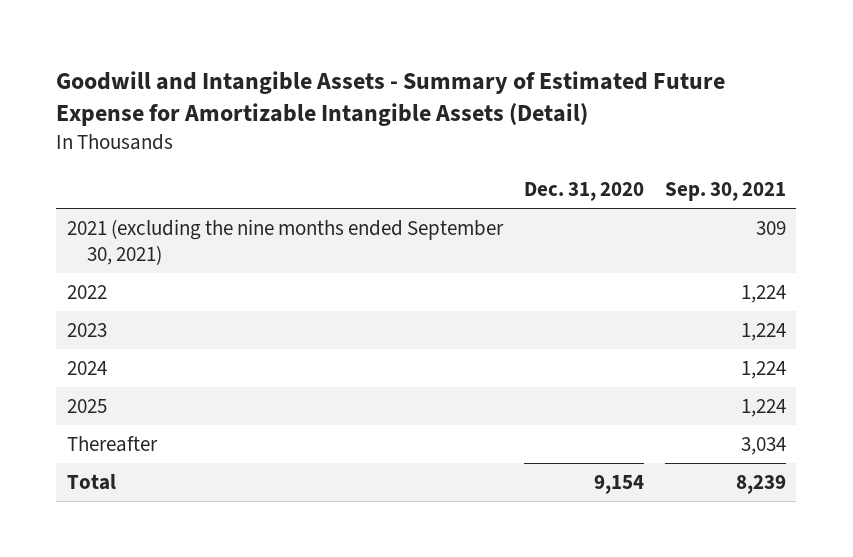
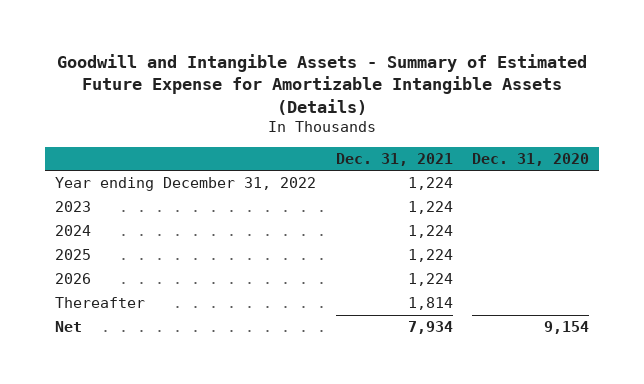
[56,70,726,127] Goodwill and Intangible Assets - Summary of Estimated Future Expense for Amortizable Intangible Assets (Detail) -> [57,53,588,115] Goodwill and Intangible Assets - Summary of Estimated Future Expense for Amortizable Intangible Assets (Details)
[664,182,786,202] Sep. 30, 2021 -> none
none -> [335,152,453,166] Dec. 31, 2021
[66,218,504,265] 2021 (excluding the nine months ended September 30, 2021) -> none
[66,284,107,299] 2022 -> [55,177,317,192] Year ending December 31, 2022
none -> [55,273,92,285] 2026
[66,473,116,490] Total -> [55,321,83,333] Net

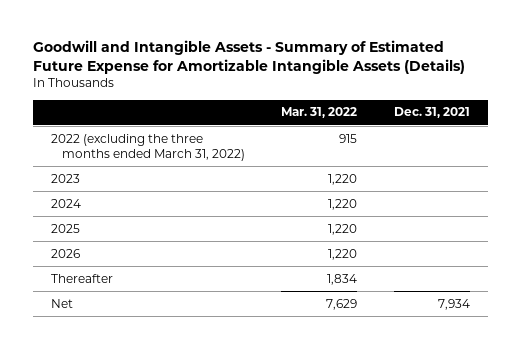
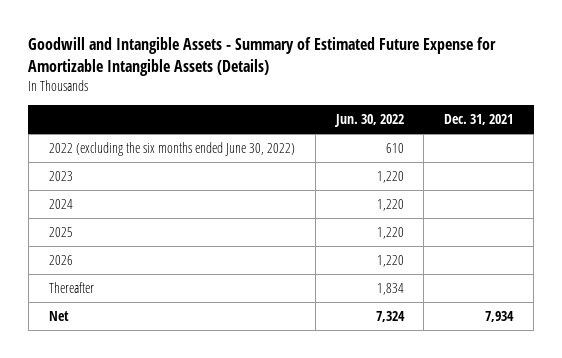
[281,107,358,119] Mar. 31, 2022 -> none
none -> [333,114,404,128] Jun. 30, 2022
[51,133,246,162] 2022 (excluding the three months ended March 31, 2022) -> [48,141,295,156] 2022 (excluding the six months ended June 30, 2022)

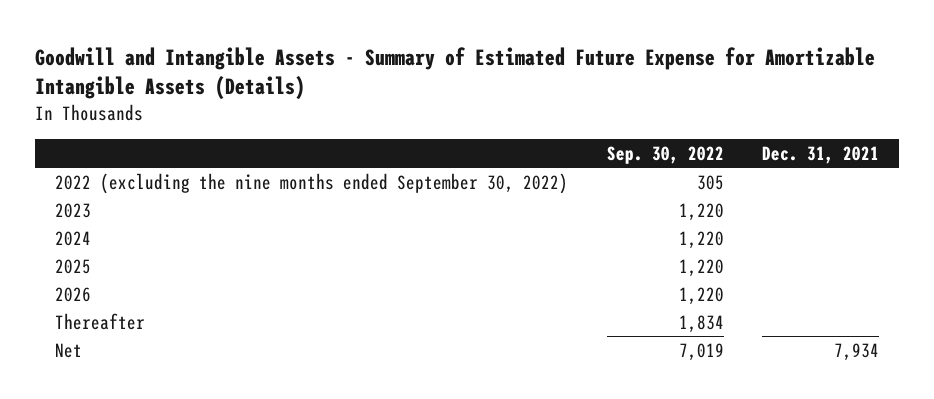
[333,114,404,128] Jun. 30, 2022 -> none
none -> [606,145,724,164] Sep. 30, 2022
[48,141,295,156] 2022 (excluding the six months ended June 30, 2022) -> [54,172,568,194] 2022 (excluding the nine months ended September 30, 2022)

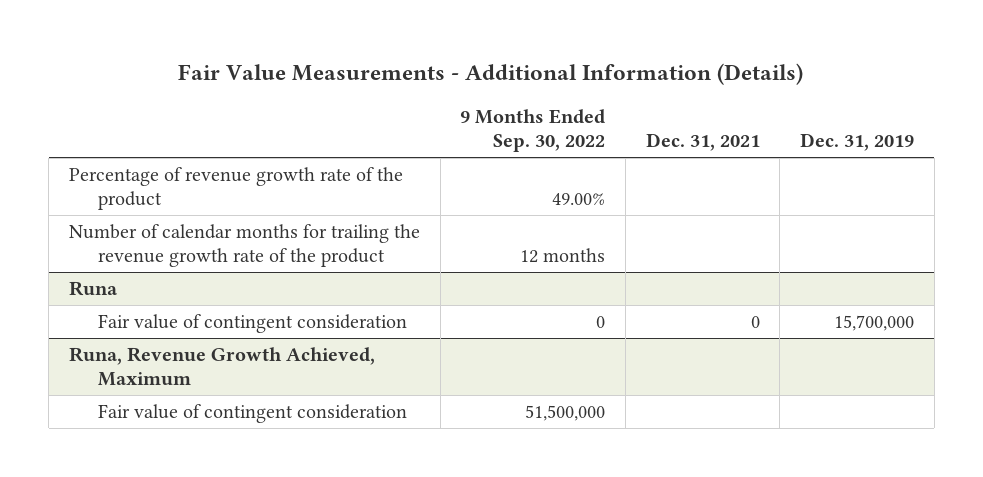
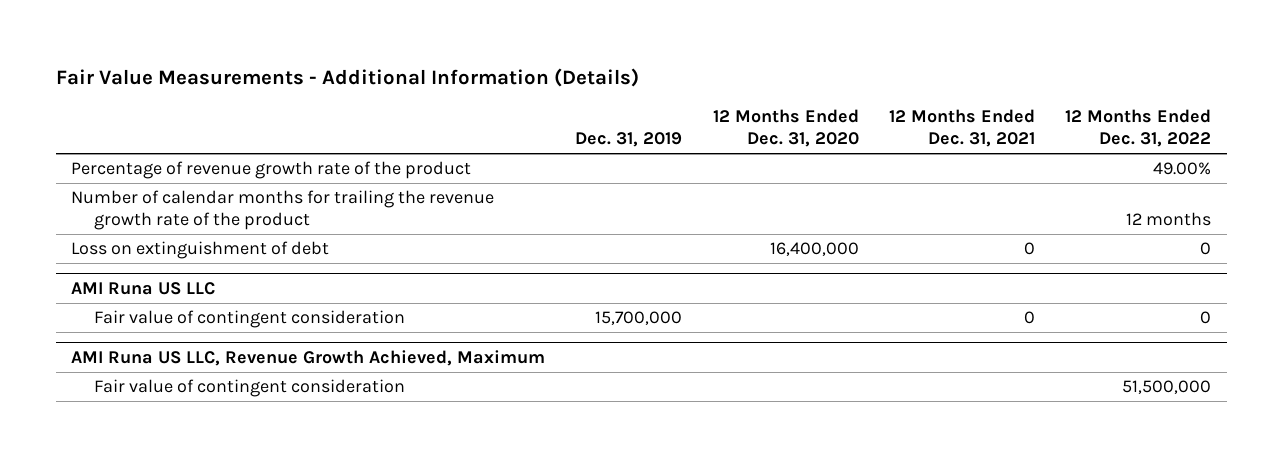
[460,109,606,153] 9 Months Ended Sep. 30, 2022 -> none
[645,133,760,152] Dec. 31, 2021 -> none
none -> [712,109,859,148] 12 Months Ended Dec. 31, 2020
none -> [889,109,1036,148] 12 Months Ended Dec. 31, 2021
none -> [1065,109,1212,148] 12 Months Ended Dec. 31, 2022
none -> [71,241,330,260] Loss on extinguishment of debt
[68,281,118,297] Runa -> [71,282,216,296] AMI Runa US LLC
[68,347,375,387] Runa, Revenue Growth Achieved, Maximum -> [71,350,546,367] AMI Runa US LLC, Revenue Growth Achieved, Maximum

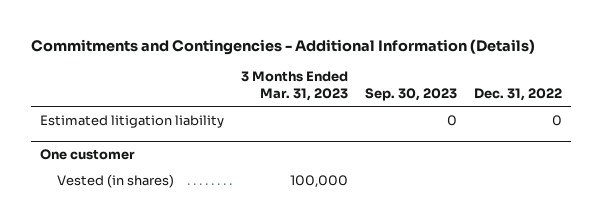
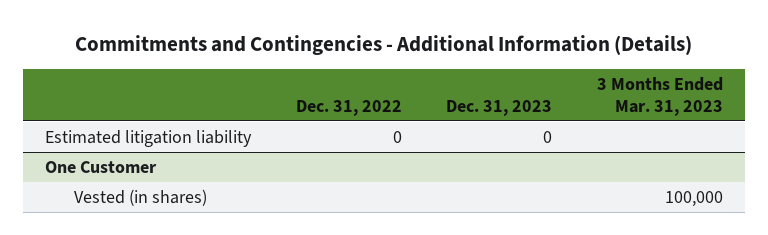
[364,87,457,101] Sep. 30, 2023 -> none
none -> [446,99,553,116] Dec. 31, 2023
[39,148,135,160] One customer -> [45,160,158,173] One Customer

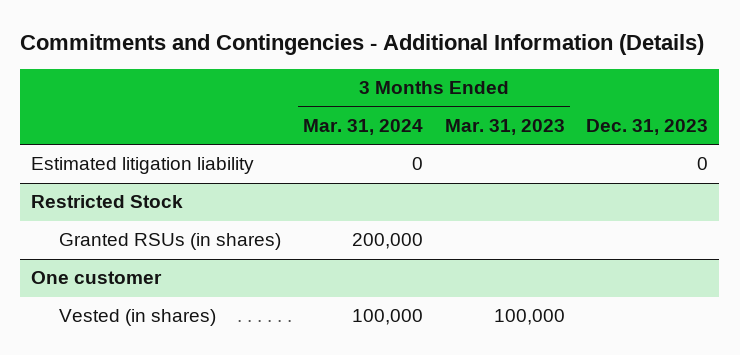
[295,99,402,116] Dec. 31, 2022 -> none
none -> [303,119,424,136] Mar. 31, 2024
none -> [31,195,184,209] Restricted Stock
none -> [59,233,282,251] Granted RSUs (in shares)
[45,160,158,173] One Customer -> [31,271,163,285] One customer

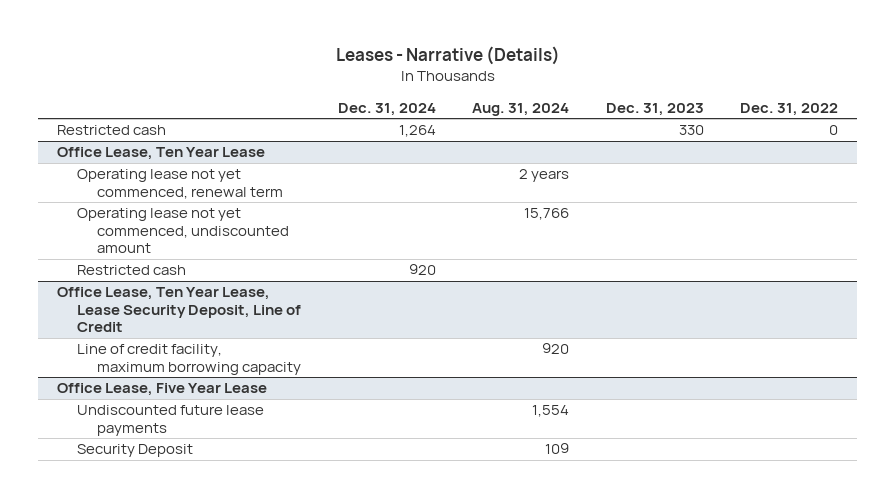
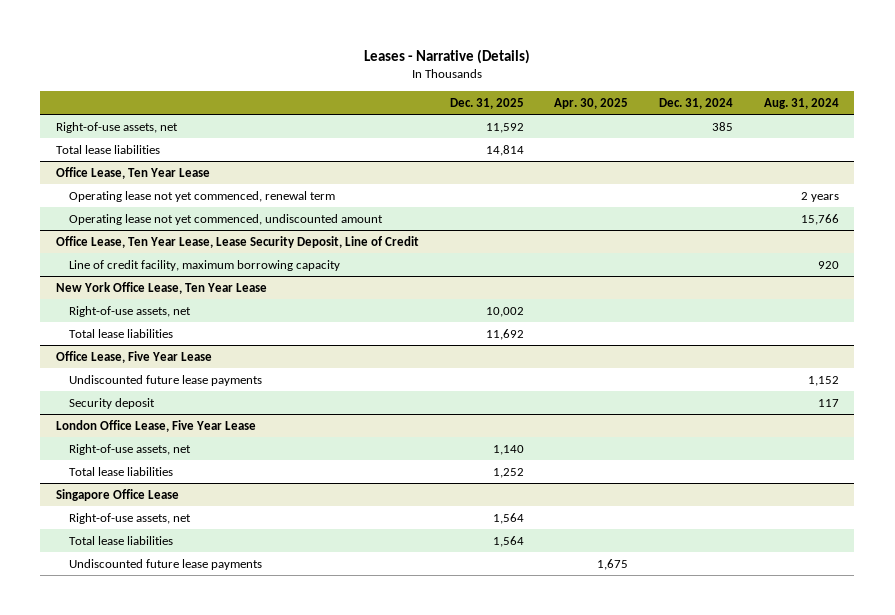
[605,102,704,116] Dec. 31, 2023 -> none
[740,102,839,116] Dec. 31, 2022 -> none
none -> [449,98,524,110] Dec. 31, 2025
none -> [554,98,629,110] Apr. 30, 2025
[56,125,166,136] Restricted cash -> none
none -> [55,121,178,133] Right-of-use assets, net
none -> [55,144,160,154] Total lease liabilities
[76,265,186,276] Restricted cash -> none
none -> [55,281,267,294] New York Office Lease, Ten Year Lease
none -> [68,305,191,317] Right-of-use assets, net
none -> [68,328,173,338] Total lease liabilities
[532,405,570,418] 1,554 -> [808,375,840,386] 1,152
[76,444,193,458] Security Deposit -> [68,397,155,409] Security deposit
[545,443,570,455] 109 -> [818,398,840,407] 117
none -> [55,419,256,432] London Office Lease, Five Year Lease
none -> [68,443,191,455] Right-of-use assets, net
none -> [68,466,173,476] Total lease liabilities
none -> [55,488,179,501] Singapore Office Lease
none -> [68,512,191,524] Right-of-use assets, net
none -> [68,535,173,545] Total lease liabilities
none -> [68,558,262,570] Undiscounted future lease payments

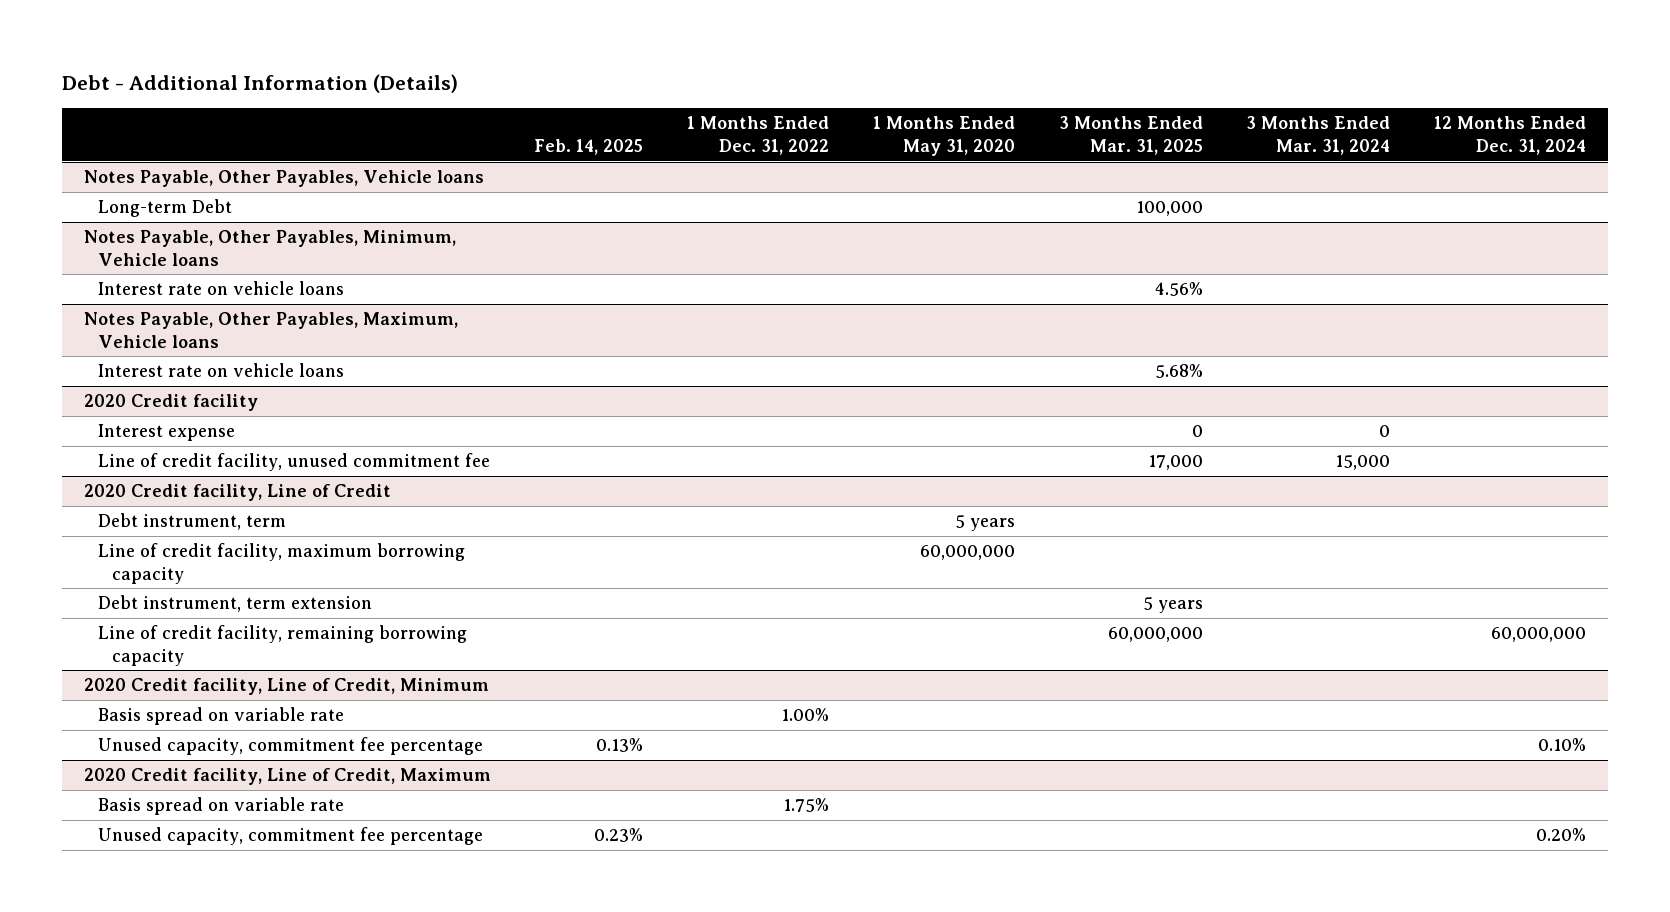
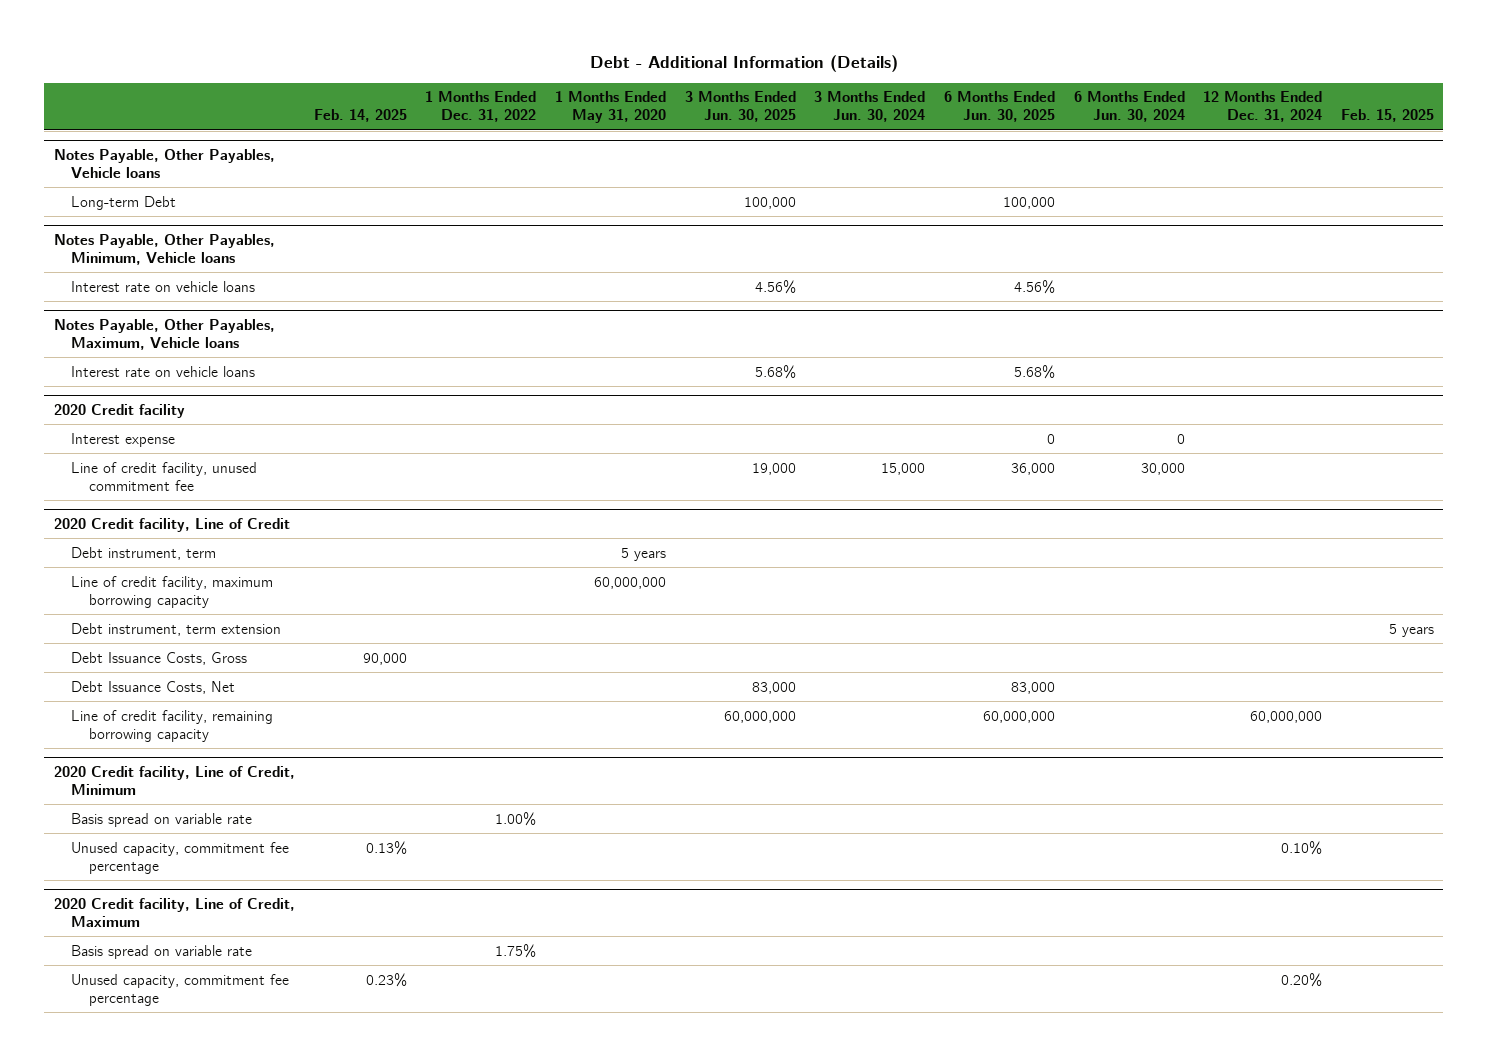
[1058,116,1203,156] 3 Months Ended Mar. 31, 2025 -> none
[1246,116,1391,156] 3 Months Ended Mar. 31, 2024 -> none
none -> [684,91,796,123] 3 Months Ended Jun. 30, 2025
none -> [814,91,926,123] 3 Months Ended Jun. 30, 2024
none -> [944,91,1056,123] 6 Months Ended Jun. 30, 2025
none -> [1073,91,1185,123] 6 Months Ended Jun. 30, 2024
none -> [1341,109,1435,123] Feb. 15, 2025
none -> [71,651,248,665] Debt Issuance Costs, Gross
none -> [71,680,236,694] Debt Issuance Costs, Net

